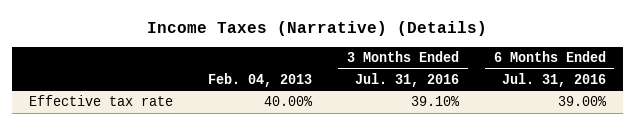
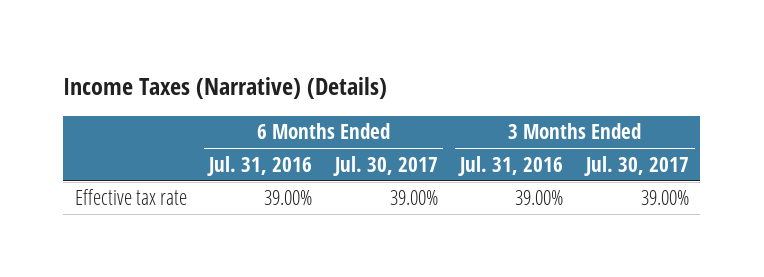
[208,73,313,88] Feb. 04, 2013 -> none
none -> [332,155,438,176] Jul. 30, 2017
none -> [583,155,689,176] Jul. 30, 2017
[410,96,460,107] 39.10% -> [515,190,564,206] 39.00%

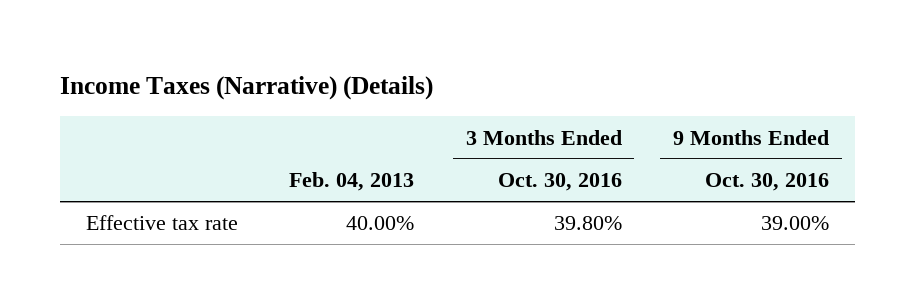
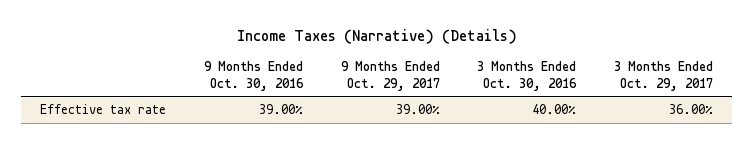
[289,172,415,192] Feb. 04, 2013 -> none
none -> [340,61,440,91] 9 Months Ended Oct. 29, 2017
none -> [614,61,714,91] 3 Months Ended Oct. 29, 2017
[553,216,622,231] 39.80% -> [532,104,577,115] 40.00%

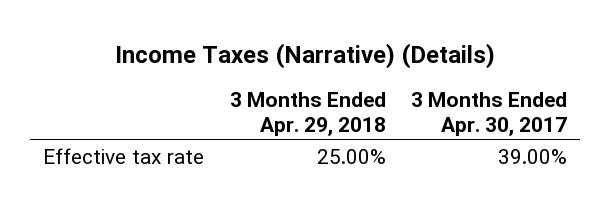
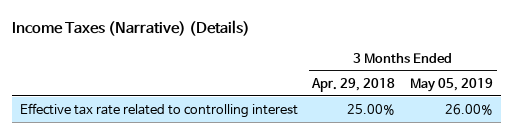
[411,91,568,136] 3 Months Ended Apr. 30, 2017 -> none
none -> [410,77,494,92] May 05, 2019
[43,147,205,164] Effective tax rate -> [19,103,298,119] Effective tax rate related to controlling interest

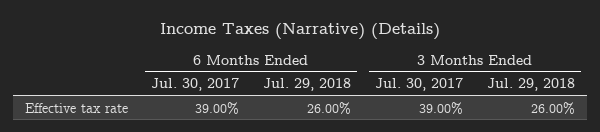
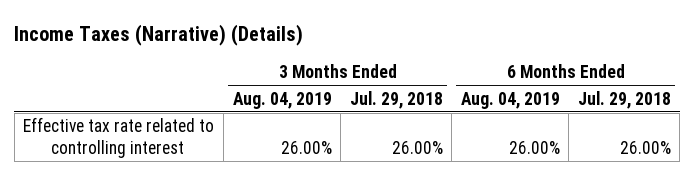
[151,78,240,92] Jul. 30, 2017 -> none
[375,78,464,92] Jul. 30, 2017 -> none
none -> [232,91,332,109] Aug. 04, 2019
none -> [460,91,560,109] Aug. 04, 2019
[24,102,128,113] Effective tax rate -> [23,117,215,158] Effective tax rate related to controlling interest

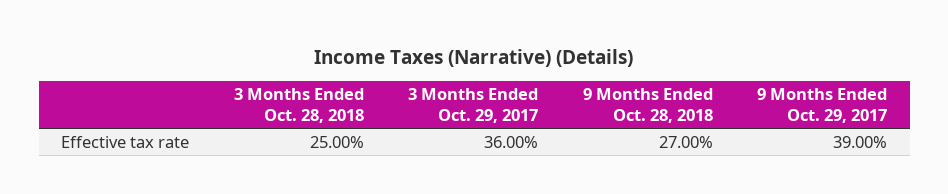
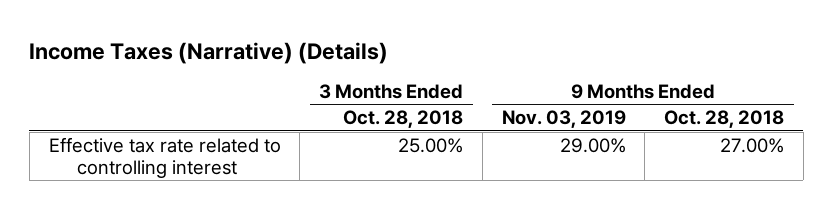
[408,87,539,123] 3 Months Ended Oct. 29, 2017 -> none
[757,87,888,123] 9 Months Ended Oct. 29, 2017 -> none
none -> [501,110,626,129] Nov. 03, 2019
[60,135,189,148] Effective tax rate -> [48,137,281,178] Effective tax rate related to controlling interest

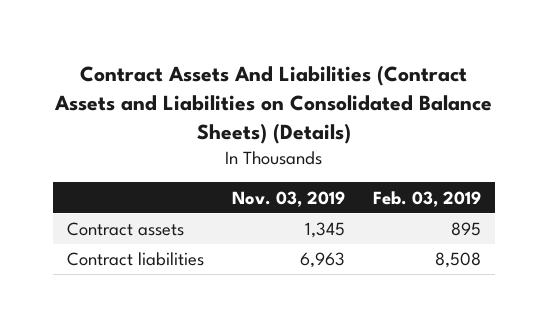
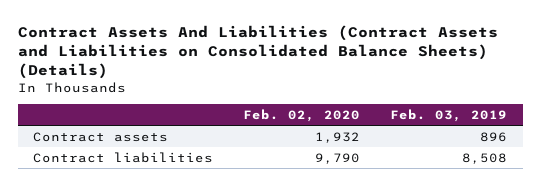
[231,190,345,207] Nov. 03, 2019 -> none
none -> [243,108,361,122] Feb. 02, 2020
[451,222,482,237] 895 -> [480,131,508,142] 896

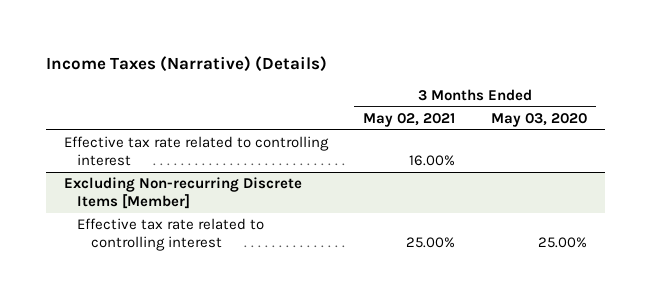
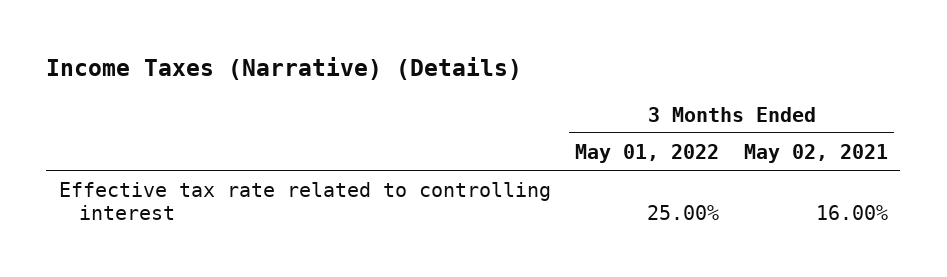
[490,112,587,127] May 03, 2020 -> none
none -> [575,143,720,163] May 01, 2022
[63,177,302,210] Excluding Non-recurring Discrete Items [Member] -> none
[77,218,265,252] Effective tax rate related to controlling interest -> none

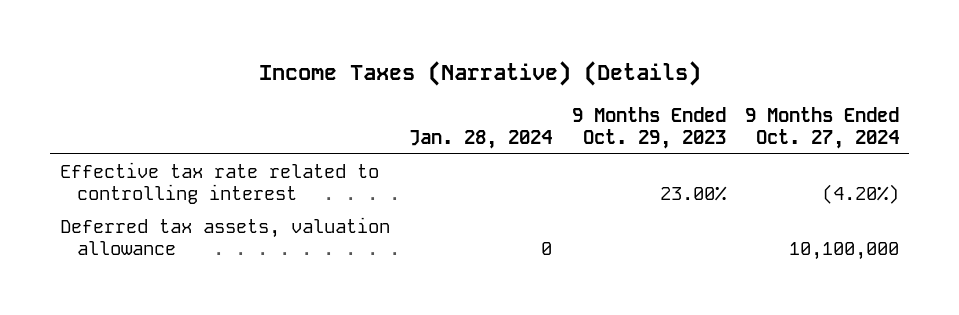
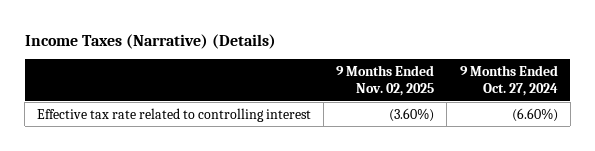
[409,129,553,149] Jan. 28, 2024 -> none
[571,106,726,149] 9 Months Ended Oct. 29, 2023 -> none
none -> [336,65,435,97] 9 Months Ended Nov. 02, 2025
[59,216,390,256] Deferred tax assets, valuation allowance -> none
[822,184,900,205] (4.20%) -> [511,107,558,122] (6.60%)

